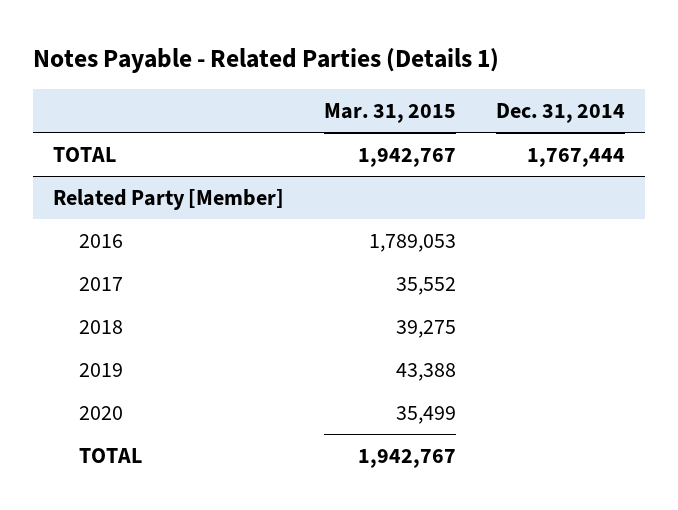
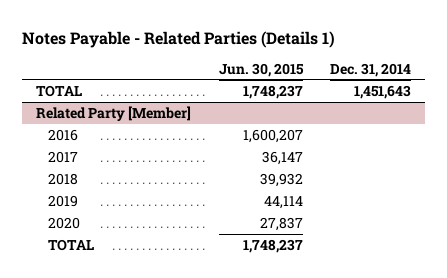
[324,103,457,124] Mar. 31, 2015 -> none
none -> [218,62,304,77] Jun. 30, 2015
[527,147,626,167] 1,767,444 -> [354,84,412,99] 1,451,643

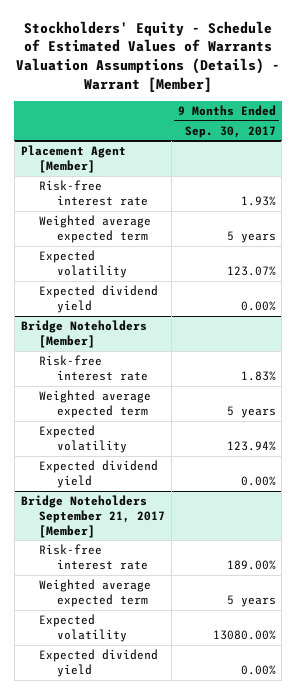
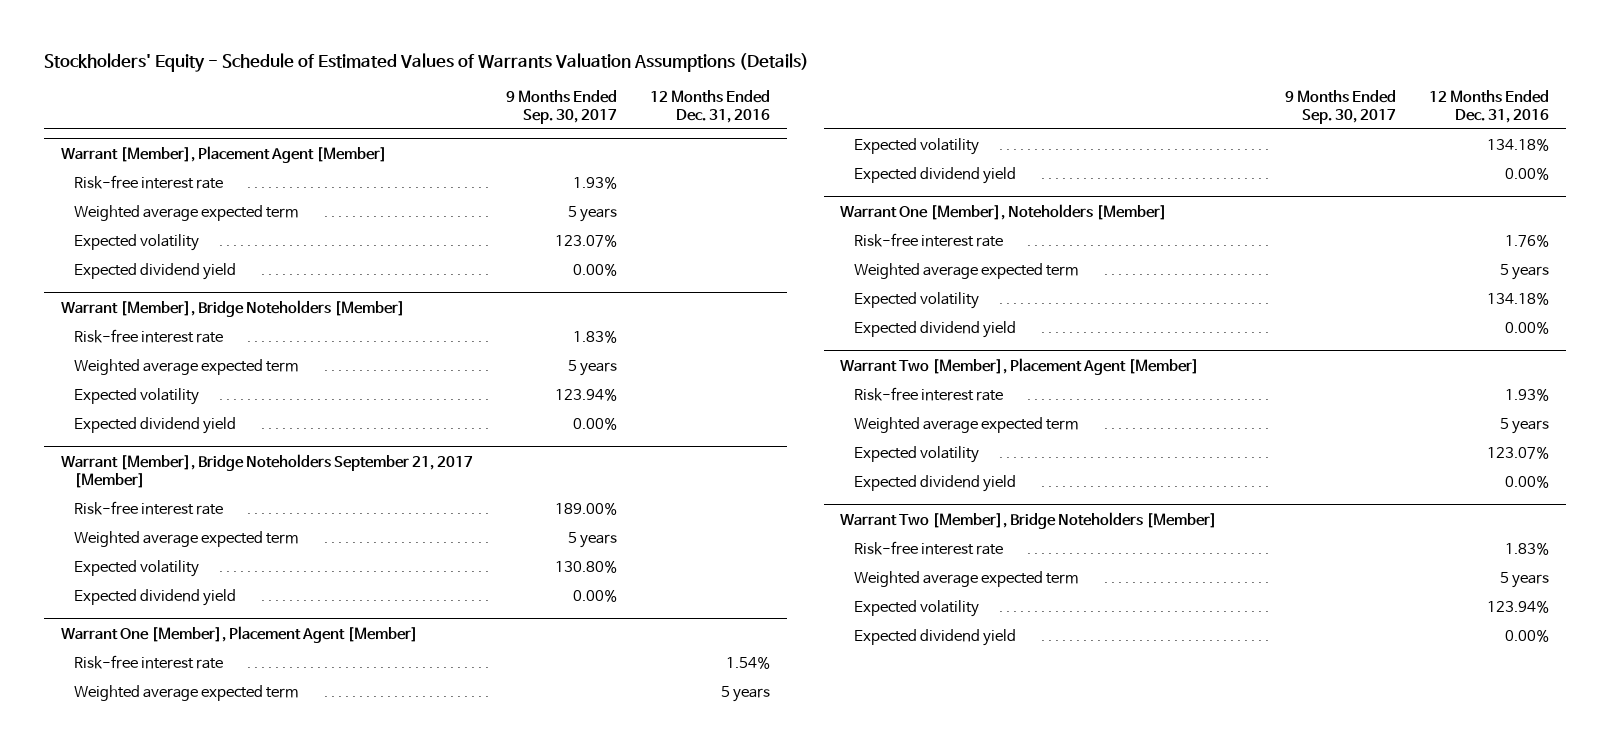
[16,20,281,92] Stockholders' Equity - Schedule of Estimated Values of Warrants Valuation Assumptions (Details) - Warrant [Member] -> [44,53,810,73] Stockholders' Equity - Schedule of Estimated Values of Warrants Valuation Assumptions (Details)
none -> [650,89,771,123] 12 Months Ended Dec. 31, 2016
[20,145,126,173] Placement Agent [Member] -> [60,145,387,163] Warrant [Member], Placement Agent [Member]
[20,320,147,348] Bridge Noteholders [Member] -> [60,299,405,317] Warrant [Member], Bridge Noteholders [Member]
[20,495,166,538] Bridge Noteholders September 21, 2017 [Member] -> [60,453,473,488] Warrant [Member], Bridge Noteholders September 21, 2017 [Member]
[212,629,276,640] 13080.00% -> [554,559,617,573] 130.80%
none -> [60,625,418,643] Warrant One [Member], Placement Agent [Member]
none -> [74,654,224,669] Risk-free interest rate
none -> [74,684,299,701] Weighted average expected term
none -> [853,137,979,155] Expected volatility
none -> [853,166,1016,184] Expected dividend yield
none -> [840,203,1168,220] Warrant One [Member], Noteholders [Member]
none -> [853,232,1003,247] Risk-free interest rate
none -> [853,262,1078,279] Weighted average expected term
none -> [853,291,979,309] Expected volatility
none -> [853,320,1016,338] Expected dividend yield
none -> [840,357,1200,375] Warrant Two [Member], Placement Agent [Member]
none -> [853,386,1003,401] Risk-free interest rate
none -> [853,416,1078,433] Weighted average expected term
none -> [853,445,979,463] Expected volatility
none -> [853,474,1016,492] Expected dividend yield
none -> [840,511,1218,529] Warrant Two [Member], Bridge Noteholders [Member]
none -> [853,540,1003,555] Risk-free interest rate
none -> [853,570,1078,587] Weighted average expected term
none -> [853,599,979,617] Expected volatility
none -> [853,628,1016,646] Expected dividend yield

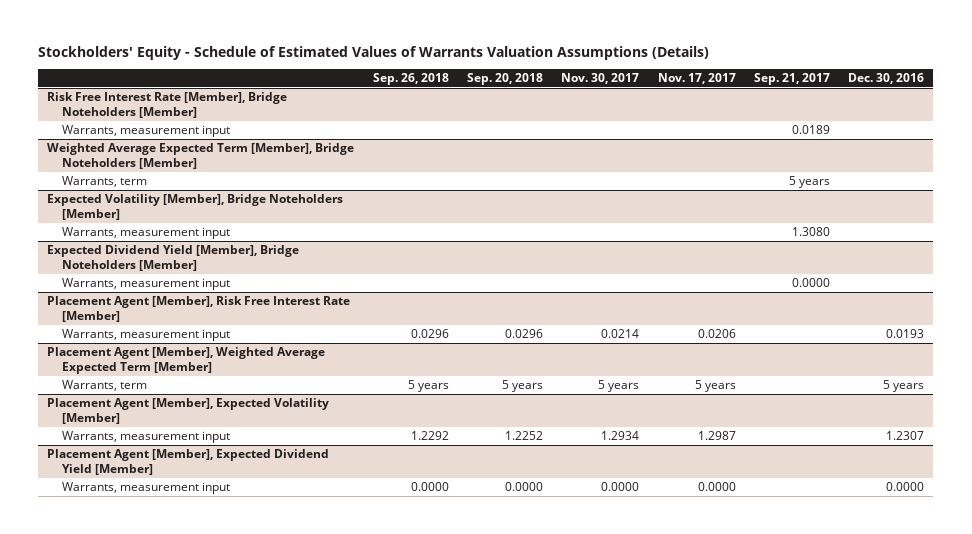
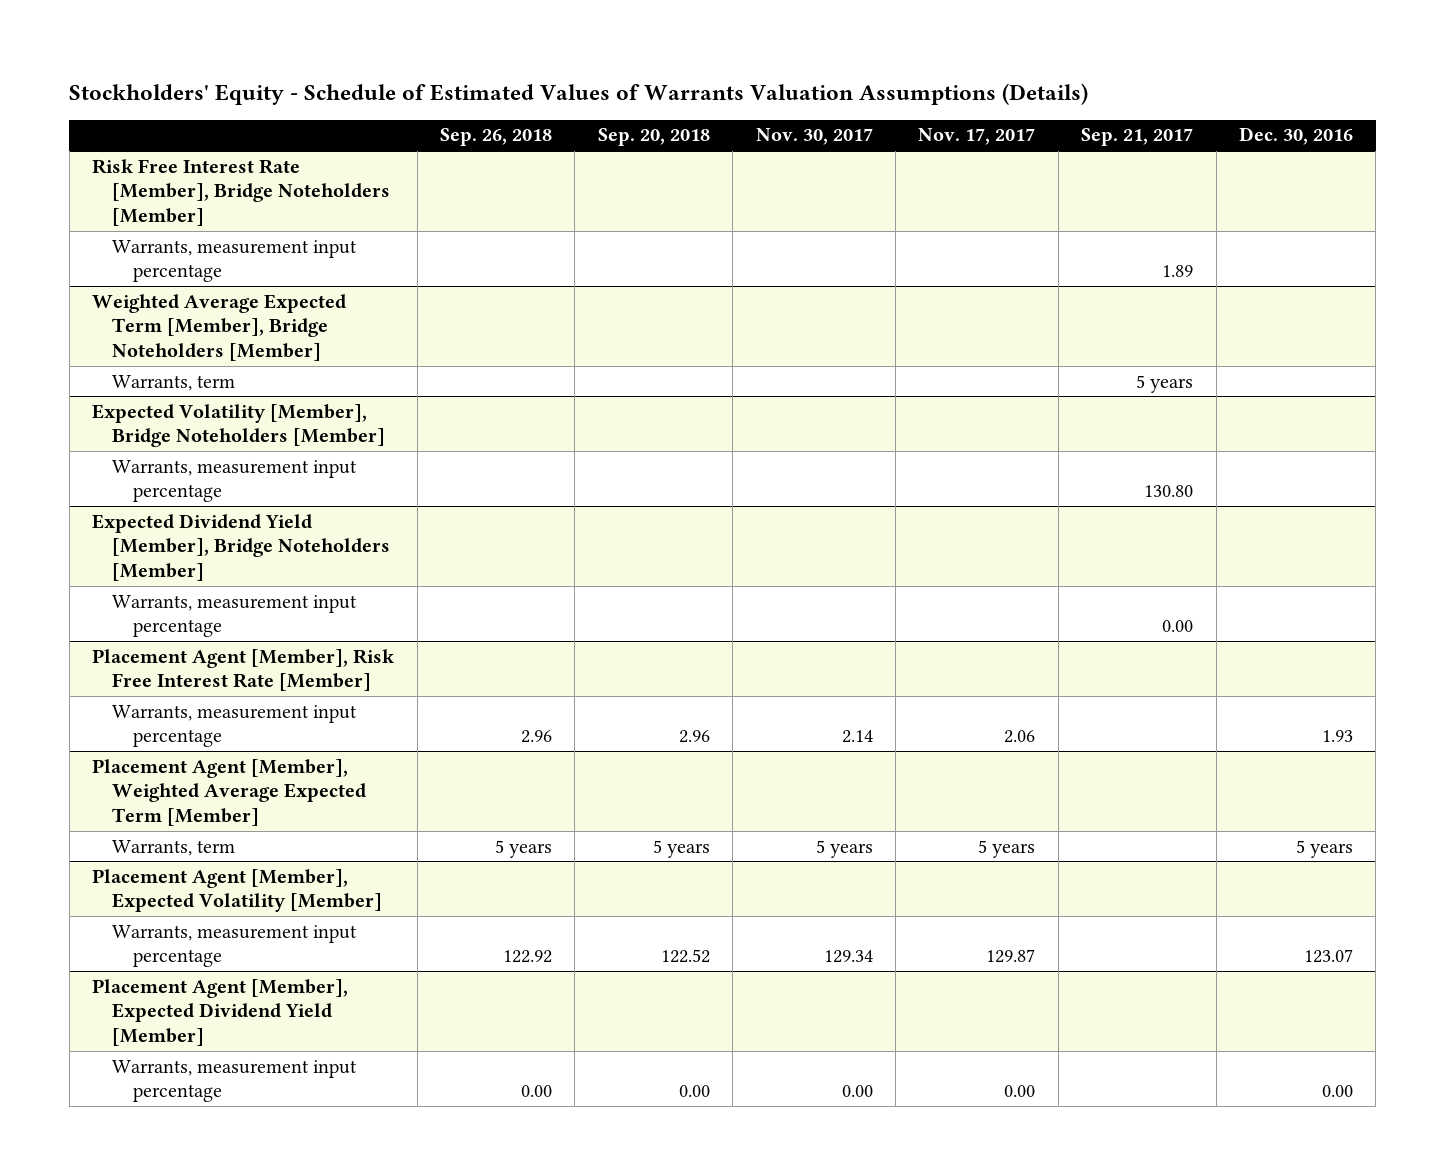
[62,125,231,138] Warrants, measurement input -> [112,239,358,283] Warrants, measurement input percentage
[791,125,830,135] 0.0189 -> [1162,265,1194,278] 1.89
[62,227,231,240] Warrants, measurement input -> [112,459,358,503] Warrants, measurement input percentage
[791,227,830,237] 1.3080 -> [1144,485,1194,498] 130.80
[62,278,231,291] Warrants, measurement input -> [112,594,358,638] Warrants, measurement input percentage
[791,278,830,288] 0.0000 -> [1162,620,1194,633] 0.00
[62,329,231,342] Warrants, measurement input -> [112,704,358,748] Warrants, measurement input percentage
[410,329,449,339] 0.0296 -> [520,730,552,744] 2.96
[504,329,543,339] 0.0296 -> [678,730,710,744] 2.96
[601,329,640,339] 0.0214 -> [841,730,873,744] 2.14
[697,329,736,339] 0.0206 -> [1004,730,1036,744] 2.06
[886,329,925,339] 0.0193 -> [1322,730,1354,743] 1.93
[62,431,231,444] Warrants, measurement input -> [112,924,358,968] Warrants, measurement input percentage
[410,431,449,441] 1.2292 -> [502,950,552,964] 122.92
[504,431,543,441] 1.2252 -> [660,949,710,964] 122.52
[601,431,640,441] 1.2934 -> [823,950,873,964] 129.34
[697,431,736,441] 1.2987 -> [986,949,1036,964] 129.87
[886,431,925,441] 1.2307 -> [1304,949,1354,964] 123.07
[62,482,231,495] Warrants, measurement input -> [112,1059,358,1103] Warrants, measurement input percentage
[410,482,449,492] 0.0000 -> [520,1085,552,1098] 0.00
[504,482,543,492] 0.0000 -> [678,1085,710,1098] 0.00
[601,482,640,492] 0.0000 -> [841,1085,873,1098] 0.00
[697,482,736,492] 0.0000 -> [1004,1085,1036,1098] 0.00
[886,482,925,492] 0.0000 -> [1322,1085,1354,1098] 0.00

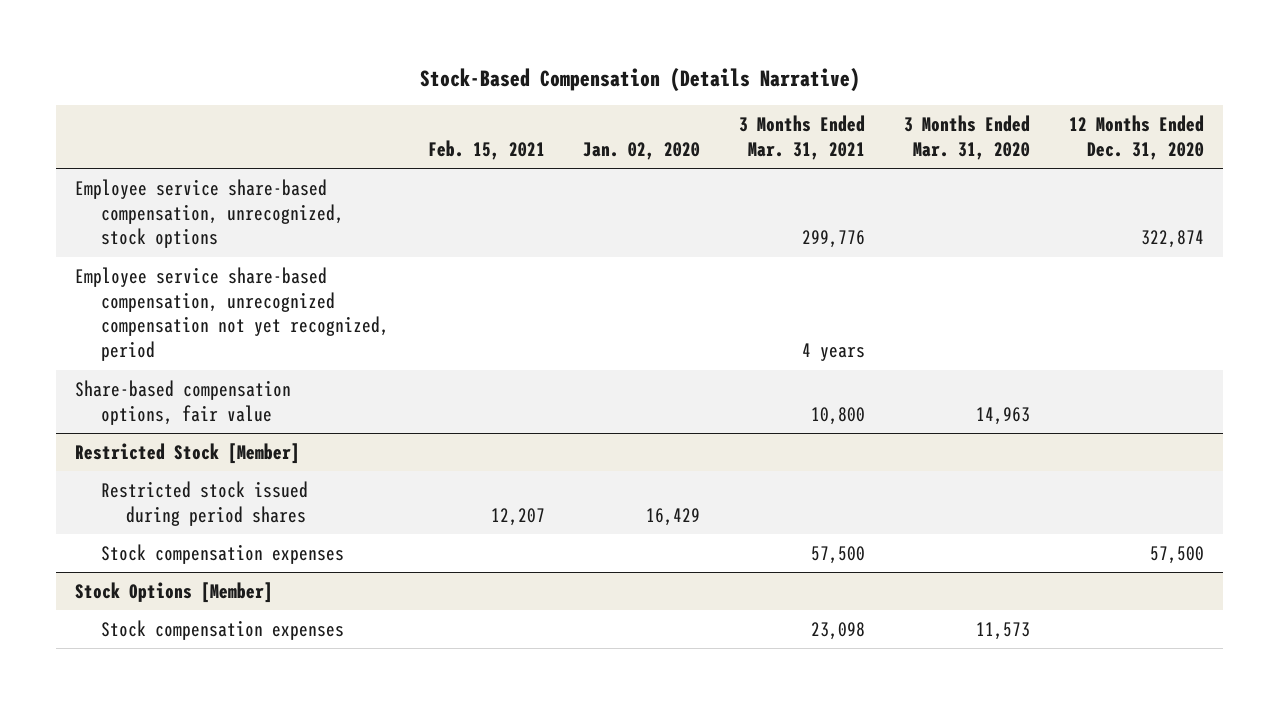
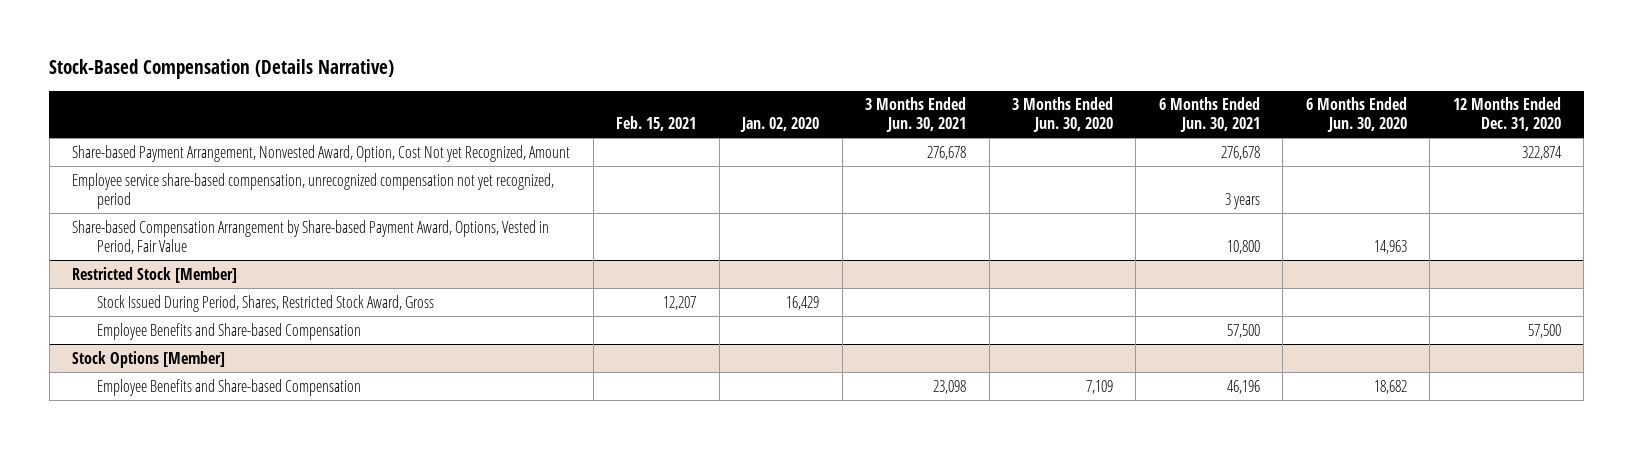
[739,115,866,160] 3 Months Ended Mar. 31, 2021 -> none
[904,115,1031,160] 3 Months Ended Mar. 31, 2020 -> none
none -> [865,97,967,133] 3 Months Ended Jun. 30, 2021
none -> [1011,97,1113,133] 3 Months Ended Jun. 30, 2020
none -> [1158,97,1260,133] 6 Months Ended Jun. 30, 2021
none -> [1305,97,1407,133] 6 Months Ended Jun. 30, 2020
[75,178,344,249] Employee service share-based compensation, unrecognized, stock options -> [72,144,571,162] Share-based Payment Arrangement, Nonvested Award, Option, Cost Not yet Recognized, Amount
[75,379,292,425] Share-based compensation options, fair value -> [72,219,550,254] Share-based Compensation Arrangement by Share-based Payment Award, Options, Vested in Period, Fair Value
[100,480,308,526] Restricted stock issued during period shares -> [97,294,435,312] Stock Issued During Period, Shares, Restricted Stock Award, Gross
[100,543,344,564] Stock compensation expenses -> [97,322,362,340] Employee Benefits and Share-based Compensation
[100,619,344,640] Stock compensation expenses -> [97,378,362,396] Employee Benefits and Share-based Compensation

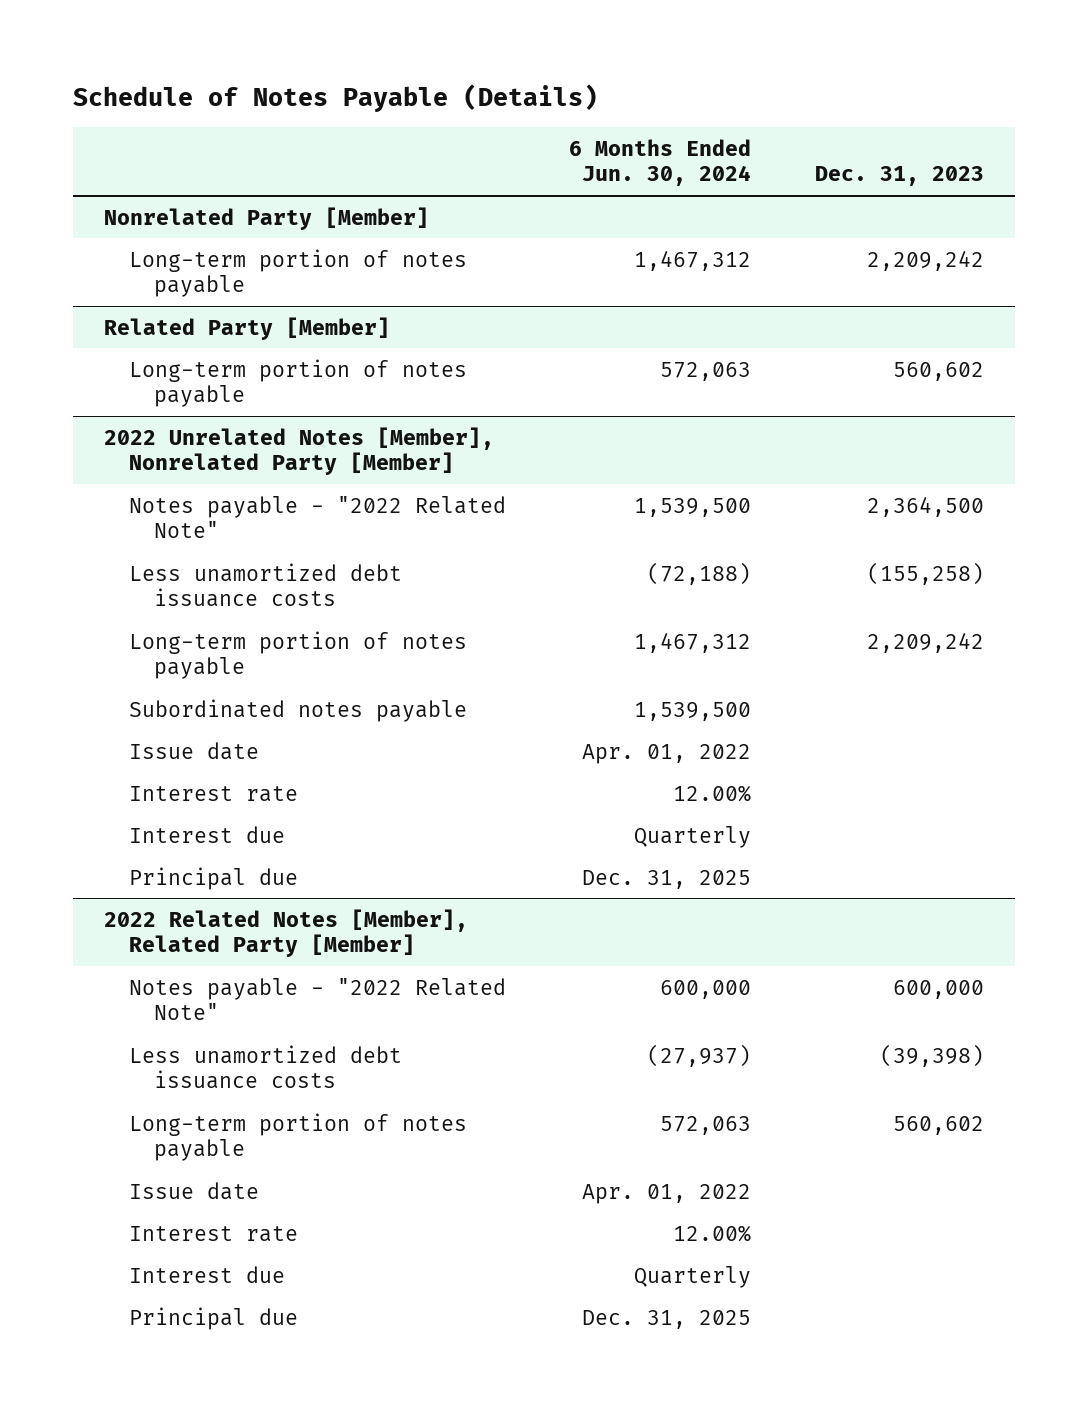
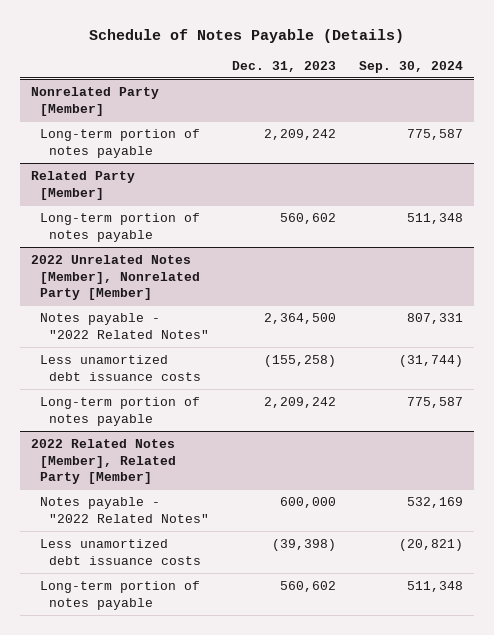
[569,138,752,187] 6 Months Ended Jun. 30, 2024 -> none
none -> [358,60,463,73] Sep. 30, 2024
[129,495,507,539] Notes payable - "2022 Related Note" -> [40,312,210,339] Notes payable - "2022 Related Notes"
[129,698,468,722] Subordinated notes payable -> none
[129,741,260,760] Issue date -> none
[129,785,299,802] Interest rate -> none
[129,825,286,843] Interest due -> none
[129,866,299,890] Principal due -> none
[129,977,507,1021] Notes payable - "2022 Related Note" -> [40,496,210,523] Notes payable - "2022 Related Notes"
[129,1181,260,1200] Issue date -> none
[129,1225,299,1242] Interest rate -> none
[129,1265,286,1283] Interest due -> none
[129,1306,299,1330] Principal due -> none

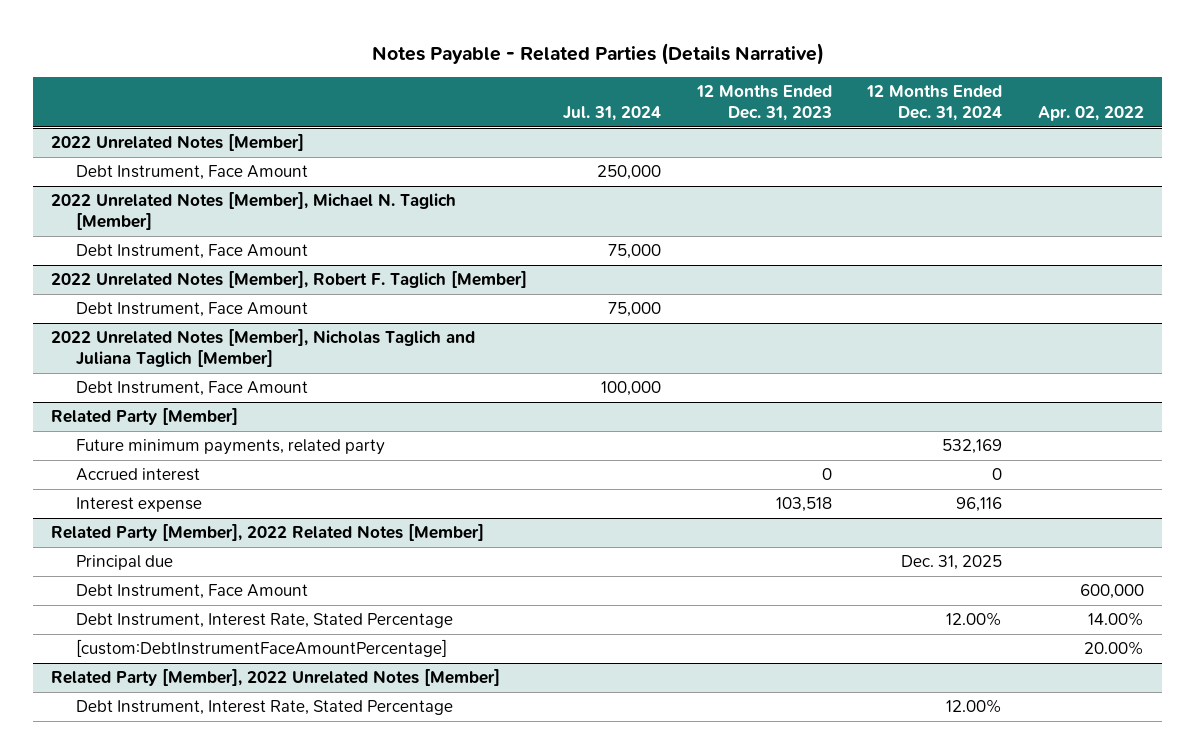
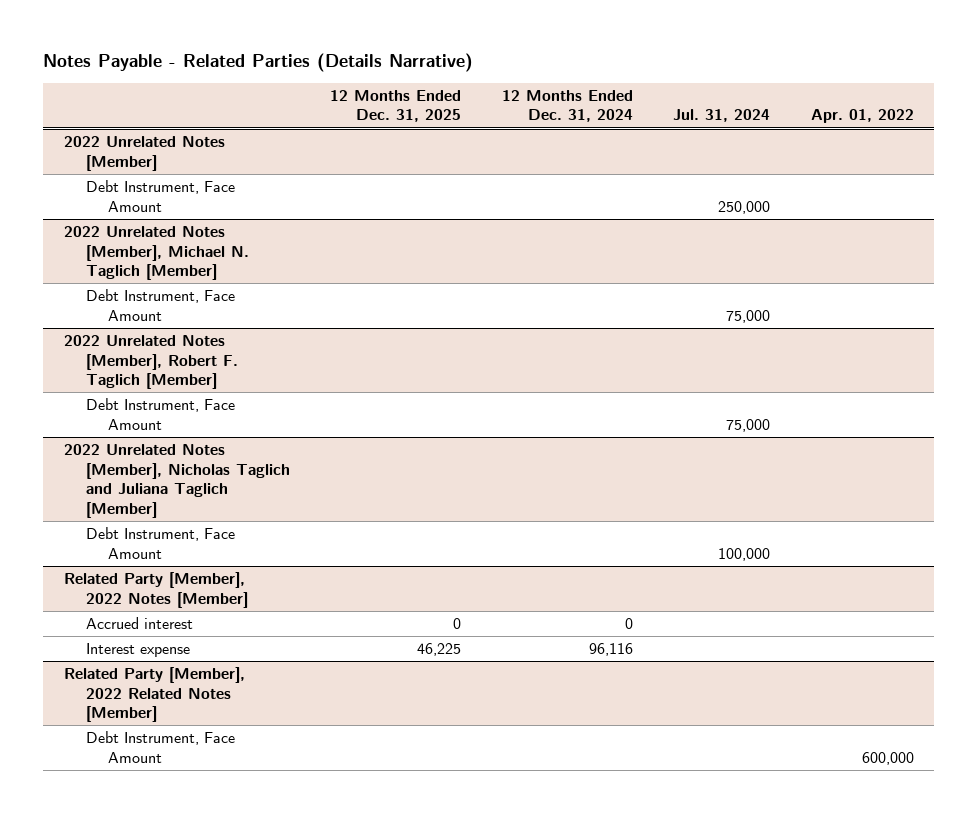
[695,85,832,121] 12 Months Ended Dec. 31, 2023 -> none
[1038,105,1145,121] Apr. 02, 2022 -> none
none -> [330,89,462,123] 12 Months Ended Dec. 31, 2025
none -> [810,109,914,124] Apr. 01, 2022
[75,439,385,456] Future minimum payments, related party -> none
[51,408,239,426] Related Party [Member] -> [63,571,248,608] Related Party [Member], 2022 Notes [Member]
[75,555,173,571] Principal due -> none
[75,613,453,629] Debt Instrument, Interest Rate, Stated Percentage -> none
[75,639,447,658] [custom:DebtInstrumentFaceAmountPercentage] -> none
[51,669,501,687] Related Party [Member], 2022 Unrelated Notes [Member] -> none
[75,700,453,716] Debt Instrument, Interest Rate, Stated Percentage -> none

